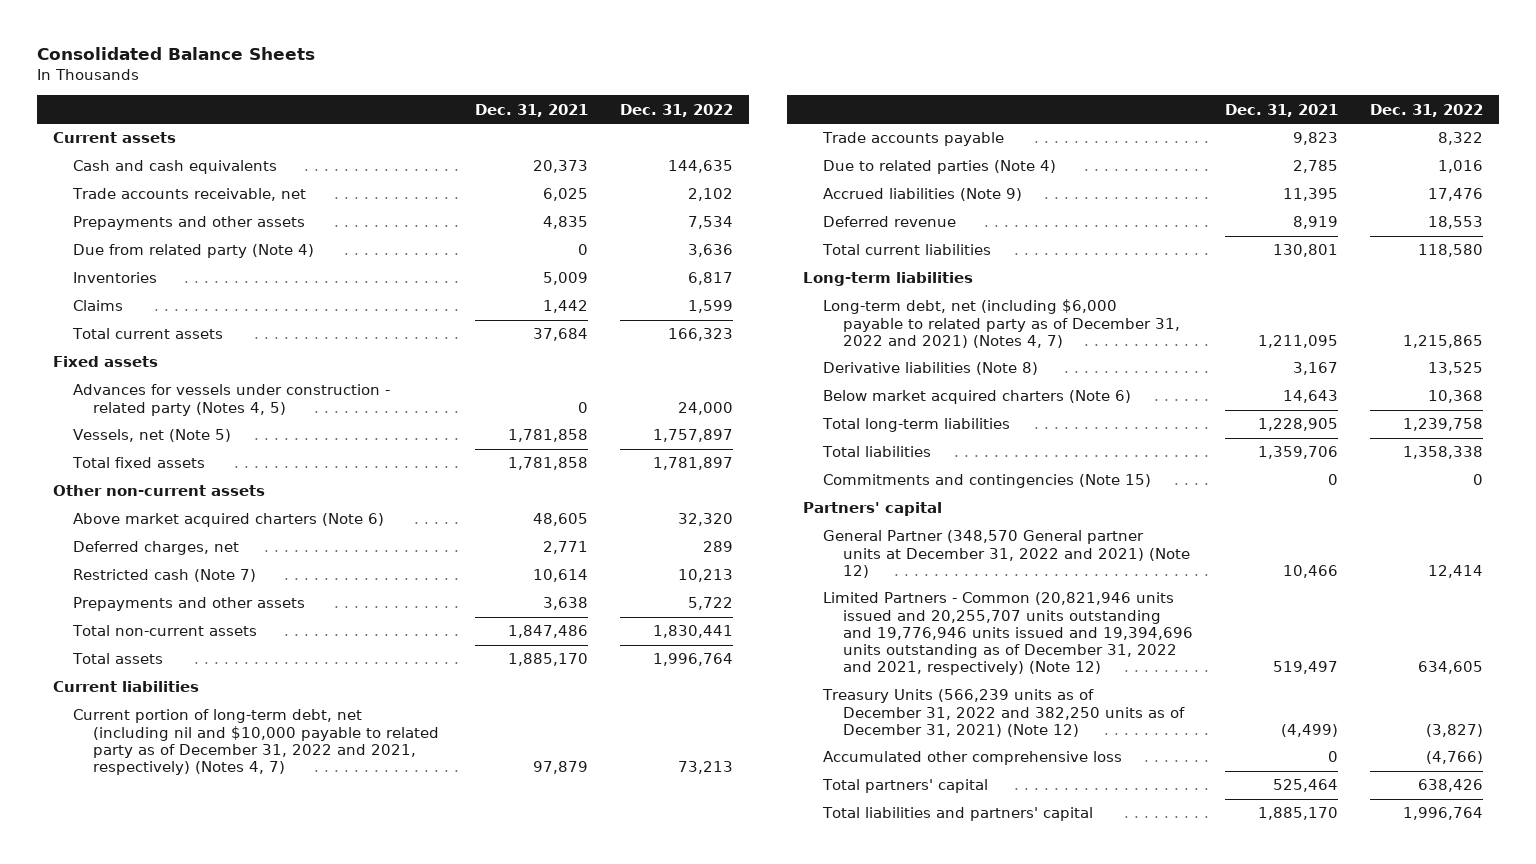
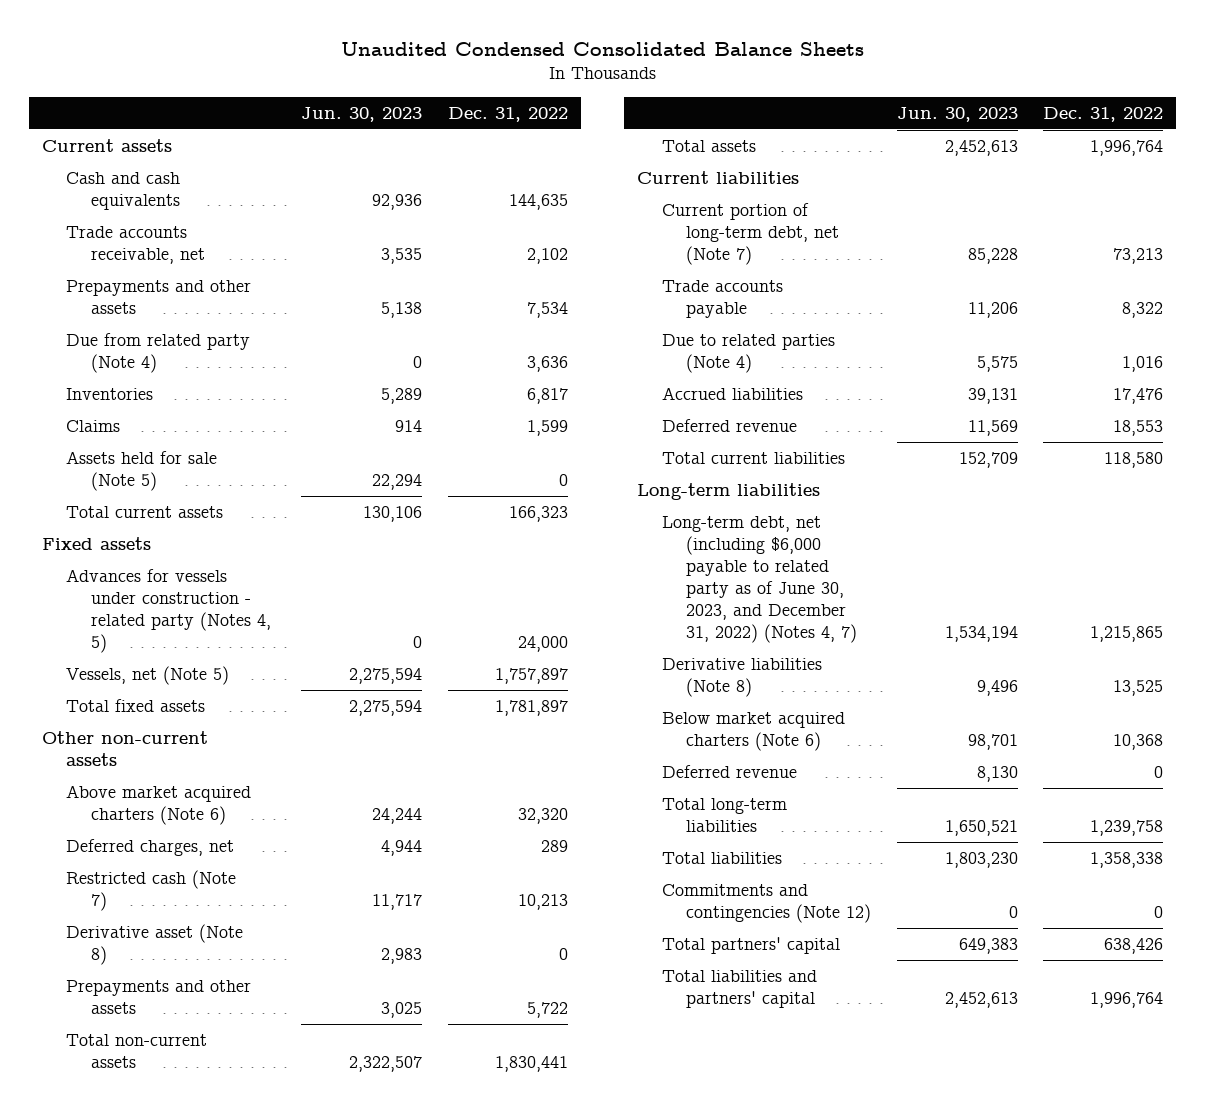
[36,47,315,61] Consolidated Balance Sheets -> [340,41,864,56] Unaudited Condensed Consolidated Balance Sheets
[475,103,589,117] Dec. 31, 2021 -> none
none -> [301,106,423,122] Jun. 30, 2023
none -> [66,450,218,491] Assets held for sale (Note 5)
none -> [66,923,244,965] Derivative asset (Note 8)
[72,709,439,776] Current portion of long-term debt, net (including nil and $10,000 payable to related party as of December 31, 2022 and 2021, respectively) (Notes 4, 7) -> [661,202,839,266] Current portion of long-term debt, net (Note 7)
[822,188,1022,202] Accrued liabilities (Note 9) -> [661,386,803,400] Accrued liabilities
[822,299,1180,348] Long-term debt, net (including $6,000 payable to related party as of December 31, 2022 and 2021) (Notes 4, 7) -> [661,515,857,644] Long-term debt, net (including $6,000 payable to related party as of June 30, 2023, and December 31, 2022) (Notes 4, 7)
none -> [661,764,797,778] Deferred revenue
[802,502,942,517] Partners' capital -> none
[822,530,1190,578] General Partner (348,570 General partner units at December 31, 2022 and 2021) (Note 12) -> none
[822,592,1193,676] Limited Partners - Common (20,821,946 units issued and 20,255,707 units outstanding and 19,776,946 units issued and 19,394,696 units outstanding as of December 31, 2022 and 2021, respectively) (Note 12) -> none
[821,689,1185,737] Treasury Units (566,239 units as of December 31, 2022 and 382,250 units as of December 31, 2021) (Note 12) -> none
[822,751,1122,766] Accumulated other comprehensive loss -> none
[822,474,1151,489] Commitments and contingencies (Note 15) -> [661,883,871,923] Commitments and contingencies (Note 12)

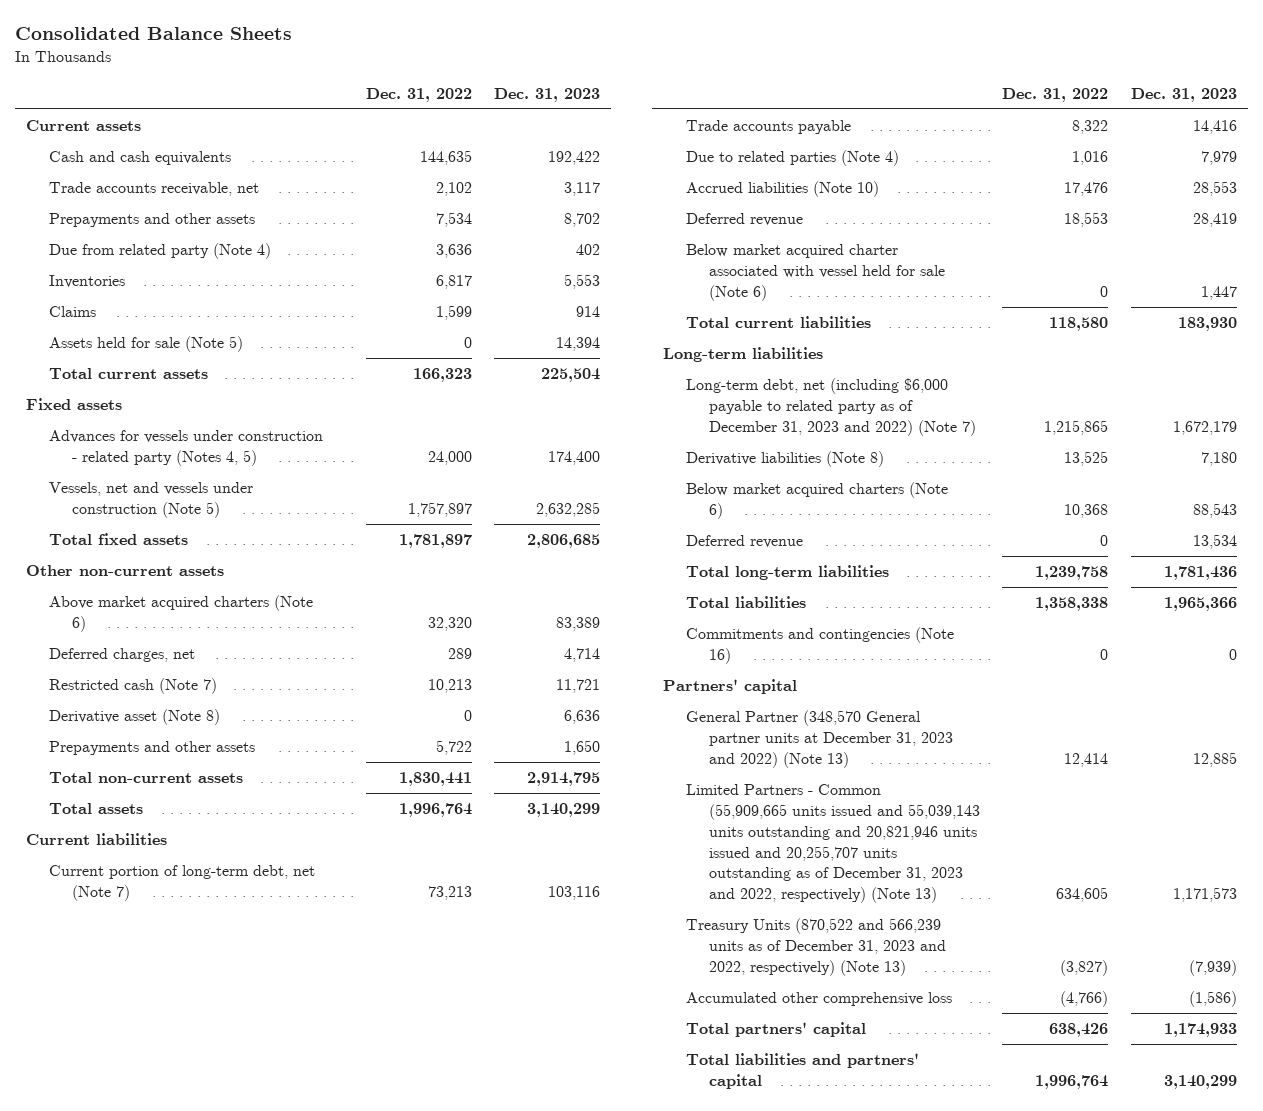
[340,41,864,56] Unaudited Condensed Consolidated Balance Sheets -> [14,26,292,40] Consolidated Balance Sheets
[301,106,423,122] Jun. 30, 2023 -> none
none -> [494,87,601,102] Dec. 31, 2023
[66,665,230,685] Vessels, net (Note 5) -> [49,482,254,518] Vessels, net and vessels under construction (Note 5)
[661,386,803,400] Accrued liabilities -> [685,181,879,198] Accrued liabilities (Note 10)
none -> [685,244,945,301] Below market acquired charter associated with vessel held for sale (Note 6)
[661,515,857,644] Long-term debt, net (including $6,000 payable to related party as of June 30, 2023, and December 31, 2022) (Notes 4, 7) -> [685,378,976,436] Long-term debt, net (including $6,000 payable to related party as of December 31, 2023 and 2022) (Note 7)
[661,883,871,923] Commitments and contingencies (Note 12) -> [685,627,954,664] Commitments and contingencies (Note 16)
none -> [662,679,797,695] Partners' capital
none -> [685,710,953,768] General Partner (348,570 General partner units at December 31, 2023 and 2022) (Note 13)
none -> [685,784,980,904] Limited Partners - Common (55,909,665 units issued and 55,039,143 units outstanding and 20,821,946 units issued and 20,255,707 units outstanding as of December 31, 2023 and 2022, respectively) (Note 13)
none -> [685,918,946,976] Treasury Units (870,522 and 566,239 units as of December 31, 2023 and 2022, respectively) (Note 13)
none -> [685,992,952,1007] Accumulated other comprehensive loss

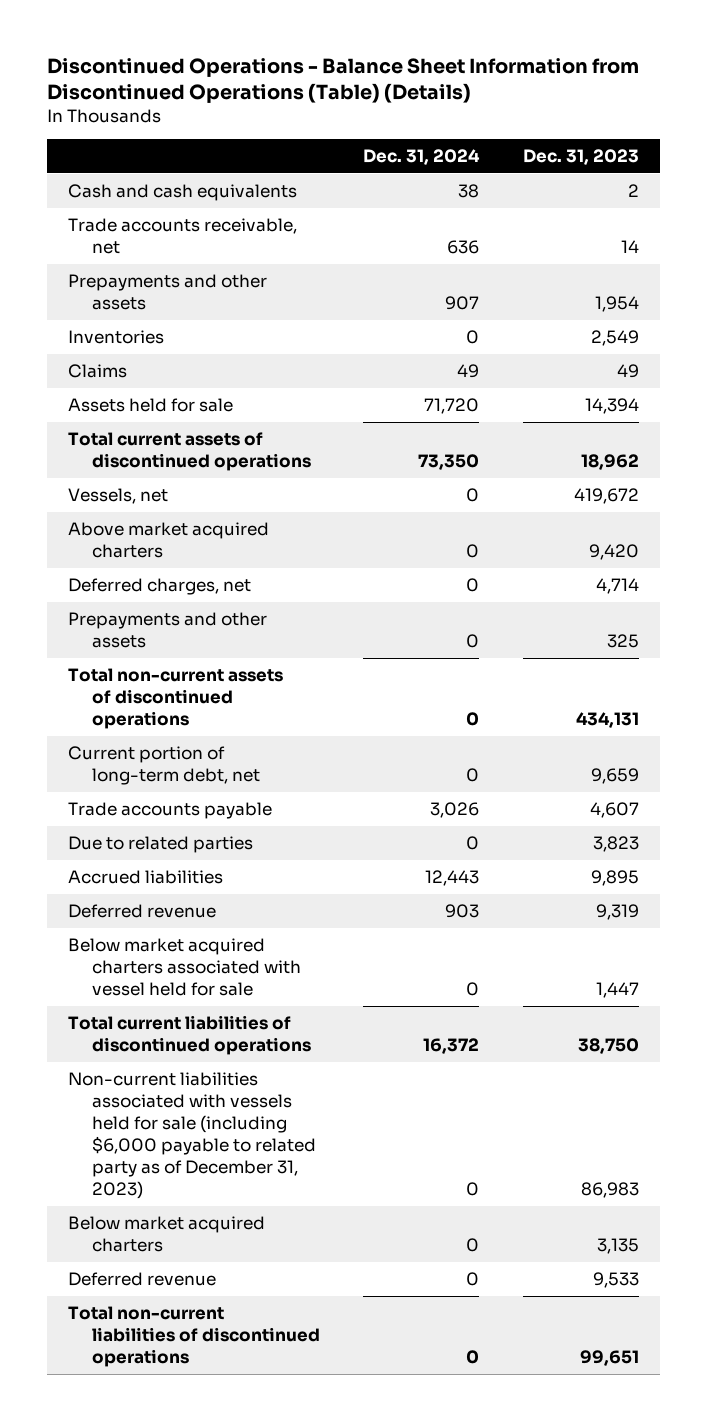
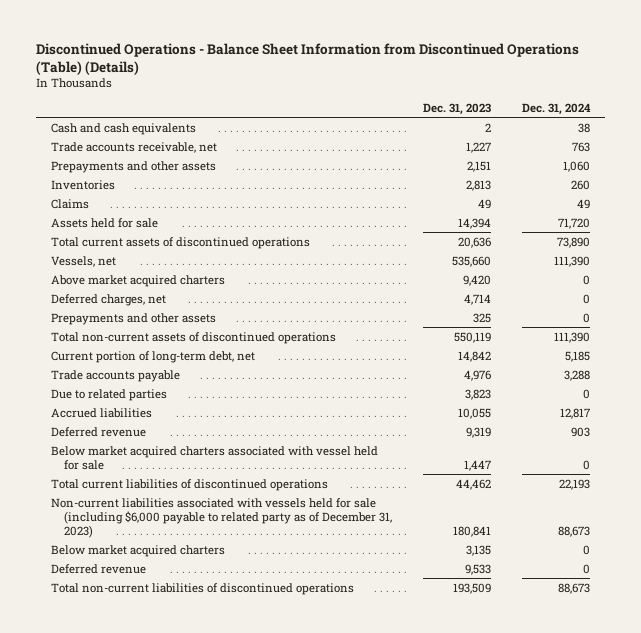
[447,240,480,255] 636 -> [571,141,590,152] 763
[620,240,639,254] 14 -> [465,141,491,153] 1,227
[445,296,480,311] 907 -> [562,160,590,172] 1,060
[594,296,639,313] 1,954 -> [466,160,491,172] 2,151
[466,330,480,345] 0 -> [570,179,590,190] 260
[590,330,639,347] 2,549 -> [465,179,491,191] 2,813
[418,454,480,471] 73,350 -> [556,236,590,248] 73,890
[580,454,639,471] 18,962 -> [457,236,491,248] 20,636
[466,488,480,503] 0 -> [553,255,590,267] 111,390
[573,488,639,505] 419,672 -> [451,255,491,267] 535,660
[466,712,480,727] 0 -> [553,331,590,343] 111,390
[575,712,639,729] 434,131 -> [453,331,491,343] 550,119
[466,768,480,783] 0 -> [564,350,590,362] 5,185
[590,768,639,785] 9,659 -> [457,350,491,362] 14,842
[430,802,480,819] 3,026 -> [563,369,590,381] 3,288
[589,802,639,819] 4,607 -> [463,369,491,381] 4,976
[425,870,480,887] 12,443 -> [559,407,590,419] 12,817
[590,870,639,887] 9,895 -> [457,407,491,419] 10,055
[423,1038,480,1055] 16,372 -> [558,478,590,490] 22,193
[577,1038,639,1055] 38,750 -> [455,478,491,490] 44,462
[466,1181,480,1196] 0 -> [557,526,590,538] 88,673
[580,1181,639,1198] 86,983 -> [452,526,491,538] 180,841
[466,1350,480,1365] 0 -> [557,582,590,594] 88,673
[579,1350,639,1367] 99,651 -> [452,582,491,594] 193,509

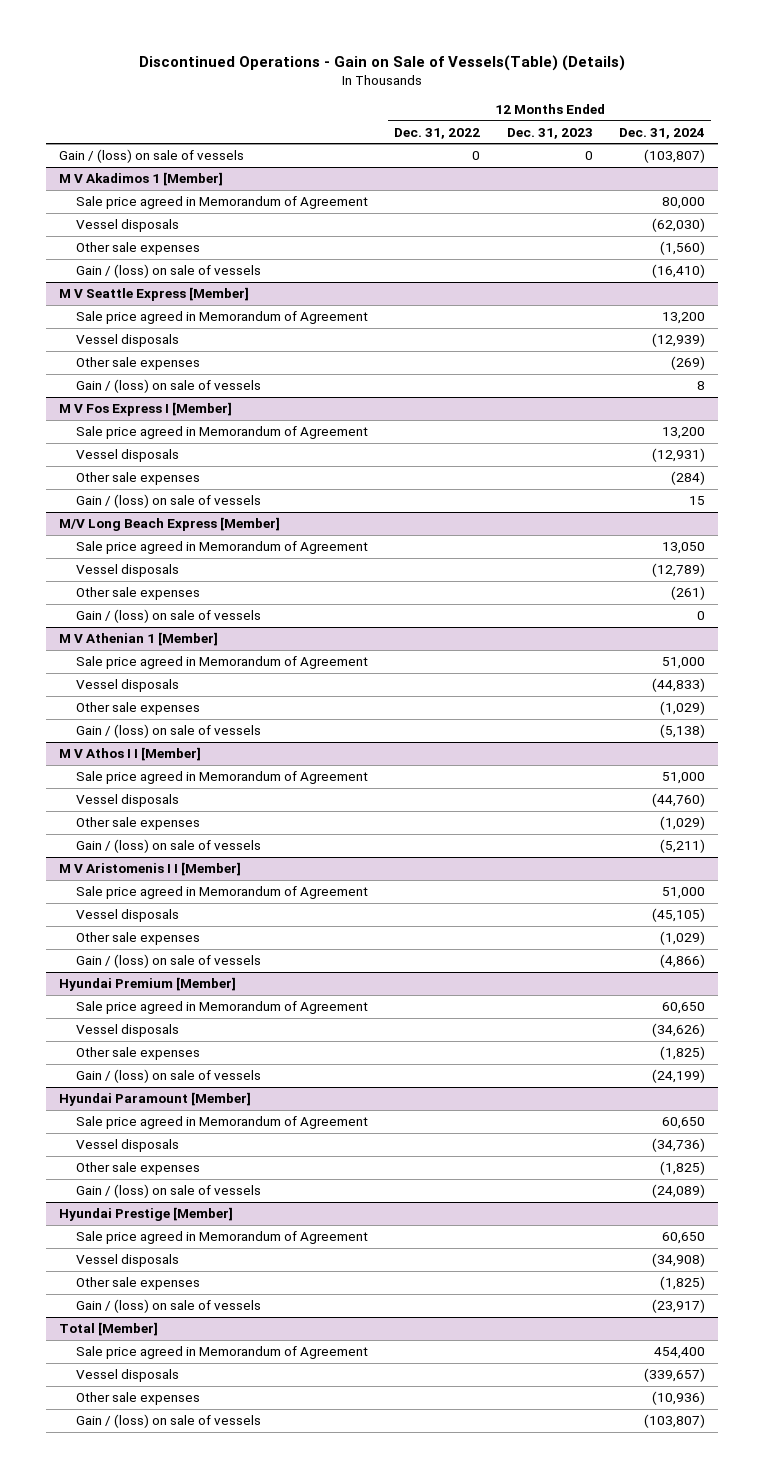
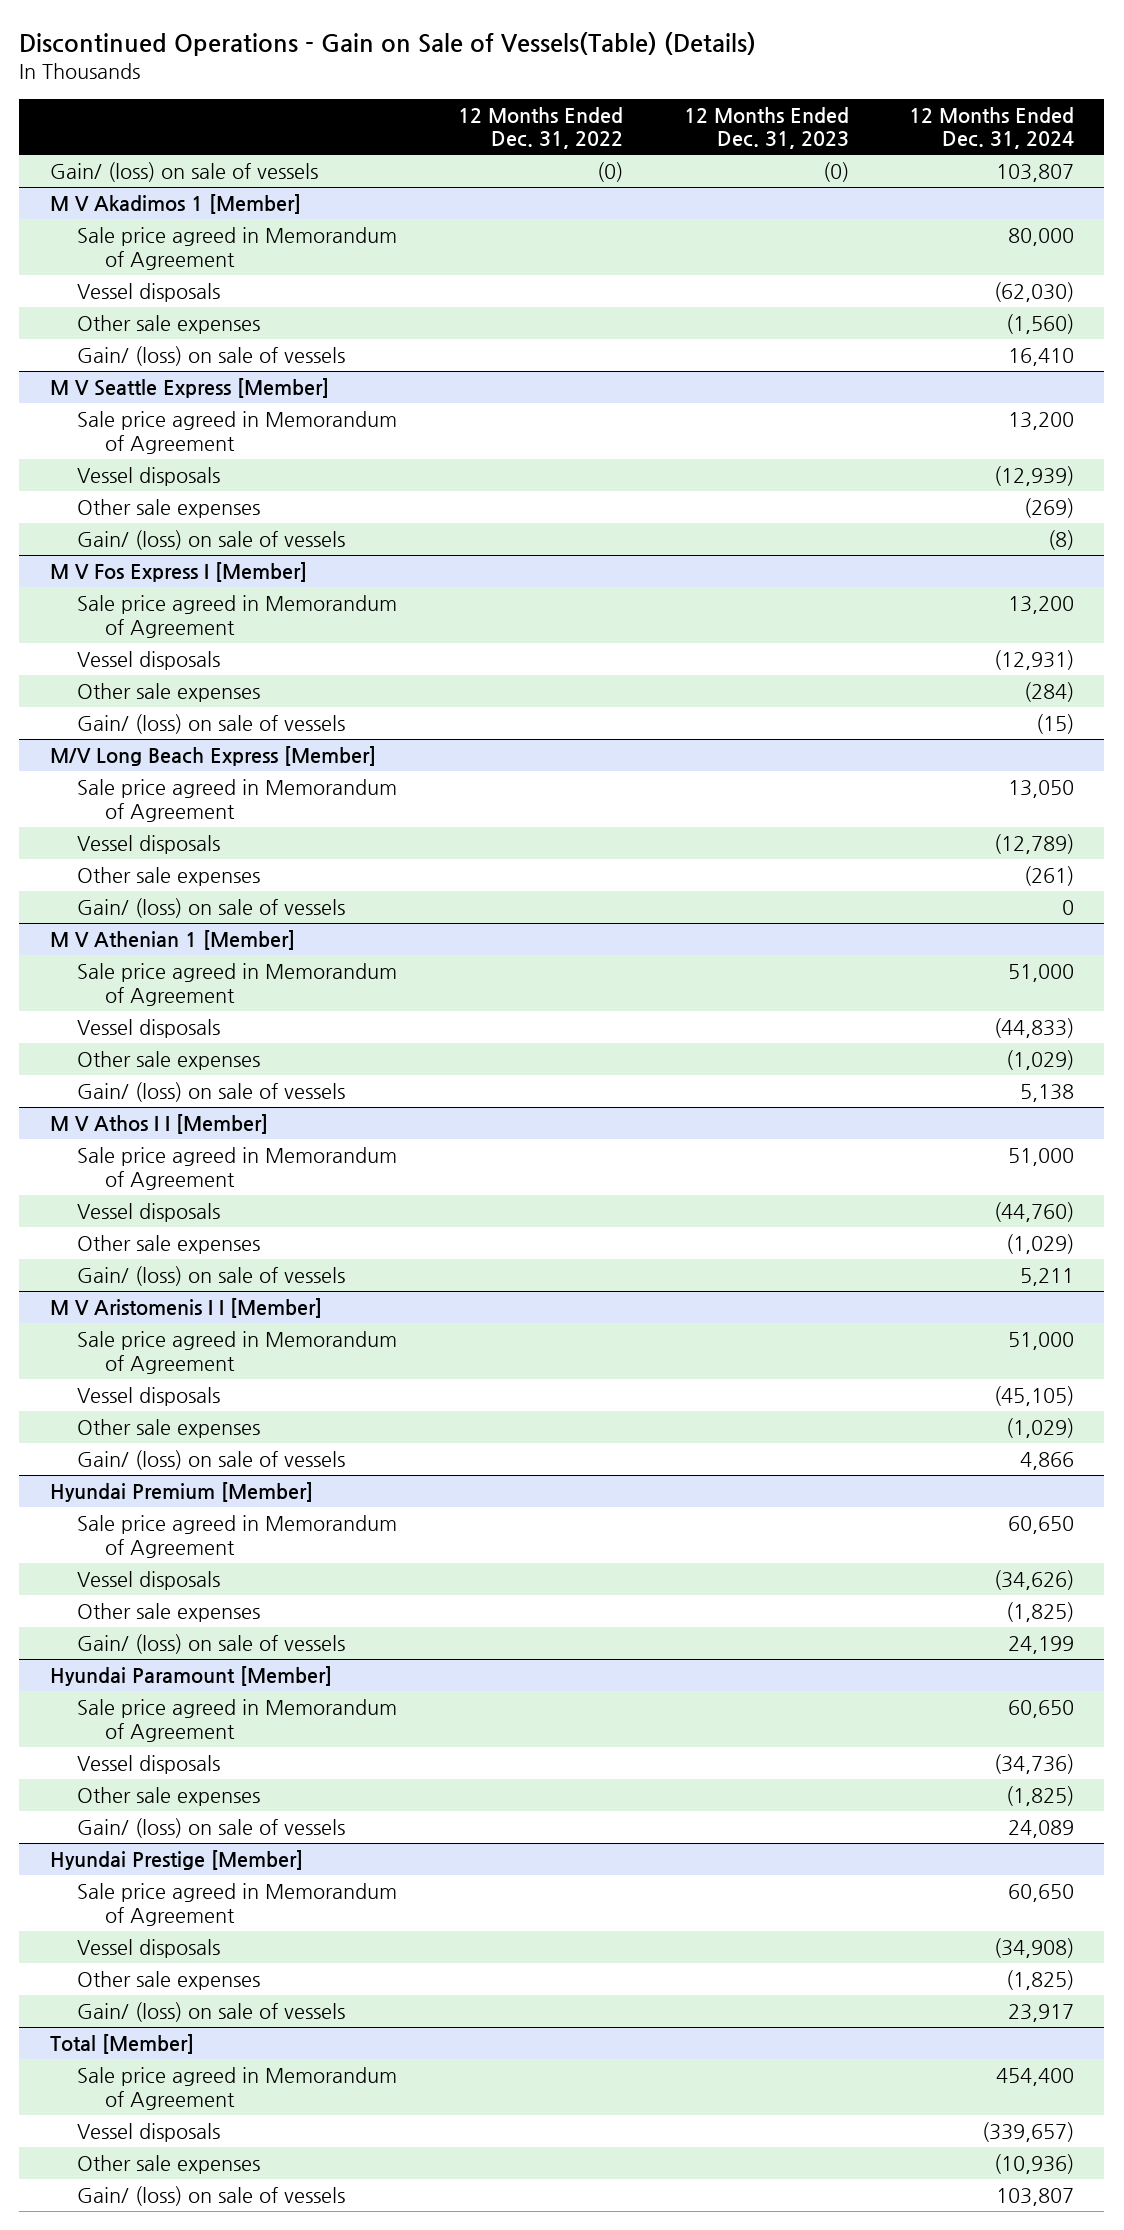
[59,149,245,164] Gain / (loss) on sale of vessels -> [49,162,318,183] Gain/ (loss) on sale of vessels
[472,151,481,161] 0 -> [596,162,623,183] (0)
[584,151,593,161] 0 -> [822,162,849,183] (0)
[643,149,705,164] (103,807) -> [996,164,1075,183] 103,807
[75,264,261,279] Gain / (loss) on sale of vessels -> [77,346,346,367] Gain/ (loss) on sale of vessels
[651,264,705,279] (16,410) -> [1008,348,1075,367] 16,410
[75,379,261,394] Gain / (loss) on sale of vessels -> [77,530,346,551] Gain/ (loss) on sale of vessels
[696,381,705,391] 8 -> [1048,530,1075,551] (8)
[75,494,261,509] Gain / (loss) on sale of vessels -> [77,714,346,735] Gain/ (loss) on sale of vessels
[688,496,705,506] 15 -> [1036,714,1075,735] (15)
[75,609,261,624] Gain / (loss) on sale of vessels -> [77,898,346,919] Gain/ (loss) on sale of vessels
[75,724,261,739] Gain / (loss) on sale of vessels -> [77,1082,346,1103] Gain/ (loss) on sale of vessels
[659,724,705,739] (5,138) -> [1020,1084,1075,1103] 5,138
[75,839,261,854] Gain / (loss) on sale of vessels -> [77,1266,346,1287] Gain/ (loss) on sale of vessels
[659,839,705,854] (5,211) -> [1020,1268,1075,1287] 5,211
[75,954,261,969] Gain / (loss) on sale of vessels -> [77,1450,346,1471] Gain/ (loss) on sale of vessels
[659,954,705,969] (4,866) -> [1020,1452,1075,1471] 4,866
[75,1069,261,1084] Gain / (loss) on sale of vessels -> [77,1634,346,1655] Gain/ (loss) on sale of vessels
[651,1069,705,1084] (24,199) -> [1008,1636,1075,1655] 24,199
[75,1184,261,1199] Gain / (loss) on sale of vessels -> [77,1818,346,1839] Gain/ (loss) on sale of vessels
[651,1184,705,1199] (24,089) -> [1008,1820,1075,1839] 24,089
[75,1299,261,1314] Gain / (loss) on sale of vessels -> [77,2002,346,2023] Gain/ (loss) on sale of vessels
[651,1299,705,1314] (23,917) -> [1008,2004,1075,2023] 23,917
[75,1414,261,1429] Gain / (loss) on sale of vessels -> [77,2186,346,2207] Gain/ (loss) on sale of vessels
[643,1414,705,1429] (103,807) -> [996,2188,1075,2207] 103,807

